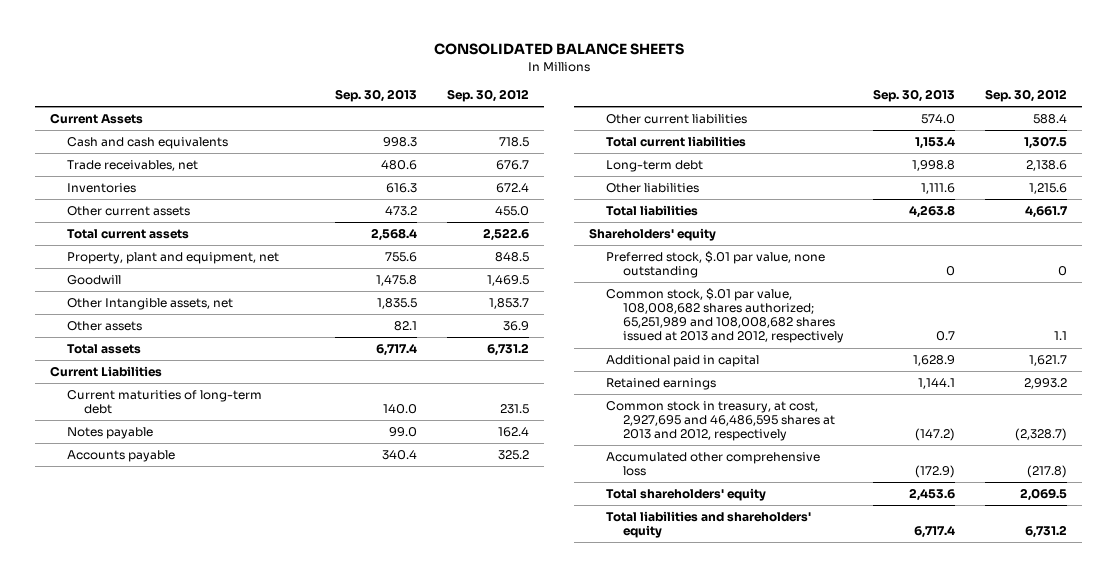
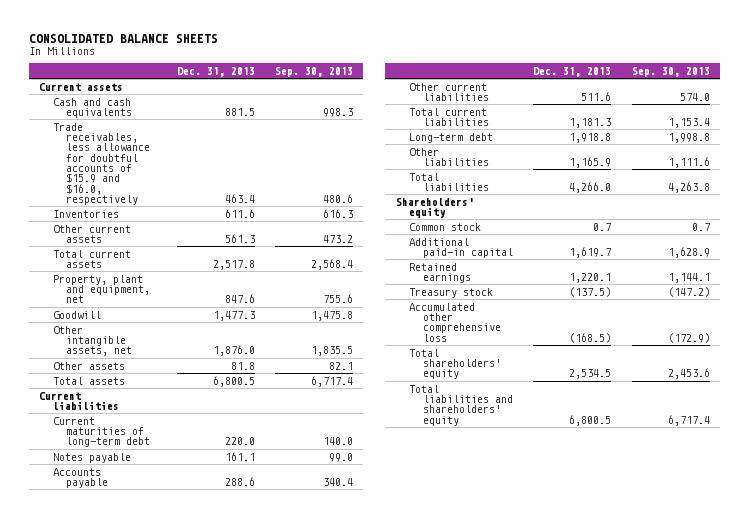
[446,89,529,103] Sep. 30, 2012 -> none
none -> [176,66,255,77] Dec. 31, 2013
[50,113,144,125] Current Assets -> [39,82,124,91] Current assets
[67,160,199,172] Trade receivables, net -> [52,122,151,205] Trade receivables, less allowance for doubtful accounts of $15.9 and $16.0, respectively
[67,298,234,311] Other Intangible assets, net -> [52,325,133,357] Other intangible assets, net
[50,366,163,378] Current Liabilities -> [39,391,119,410] Current liabilities
[605,251,825,279] Preferred stock, $.01 par value, none outstanding -> none
[605,288,844,344] Common stock, $.01 par value, 108,008,682 shares authorized; 65,251,989 and 108,008,682 shares issued at 2013 and 2012, respectively -> [409,222,482,231] Common stock
[605,355,759,368] Additional paid in capital -> [409,237,513,258] Additional paid-in capital
[605,401,835,442] Common stock in treasury, at cost, 2,927,695 and 46,486,595 shares at 2013 and 2012, respectively -> [409,287,494,298] Treasury stock

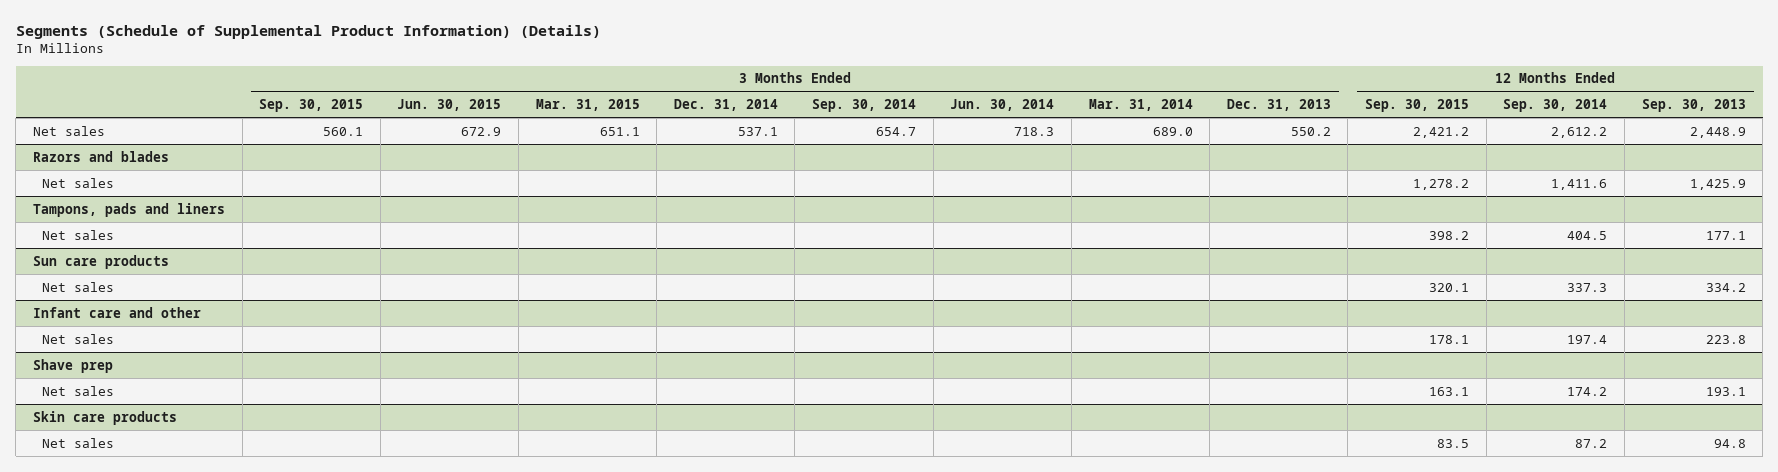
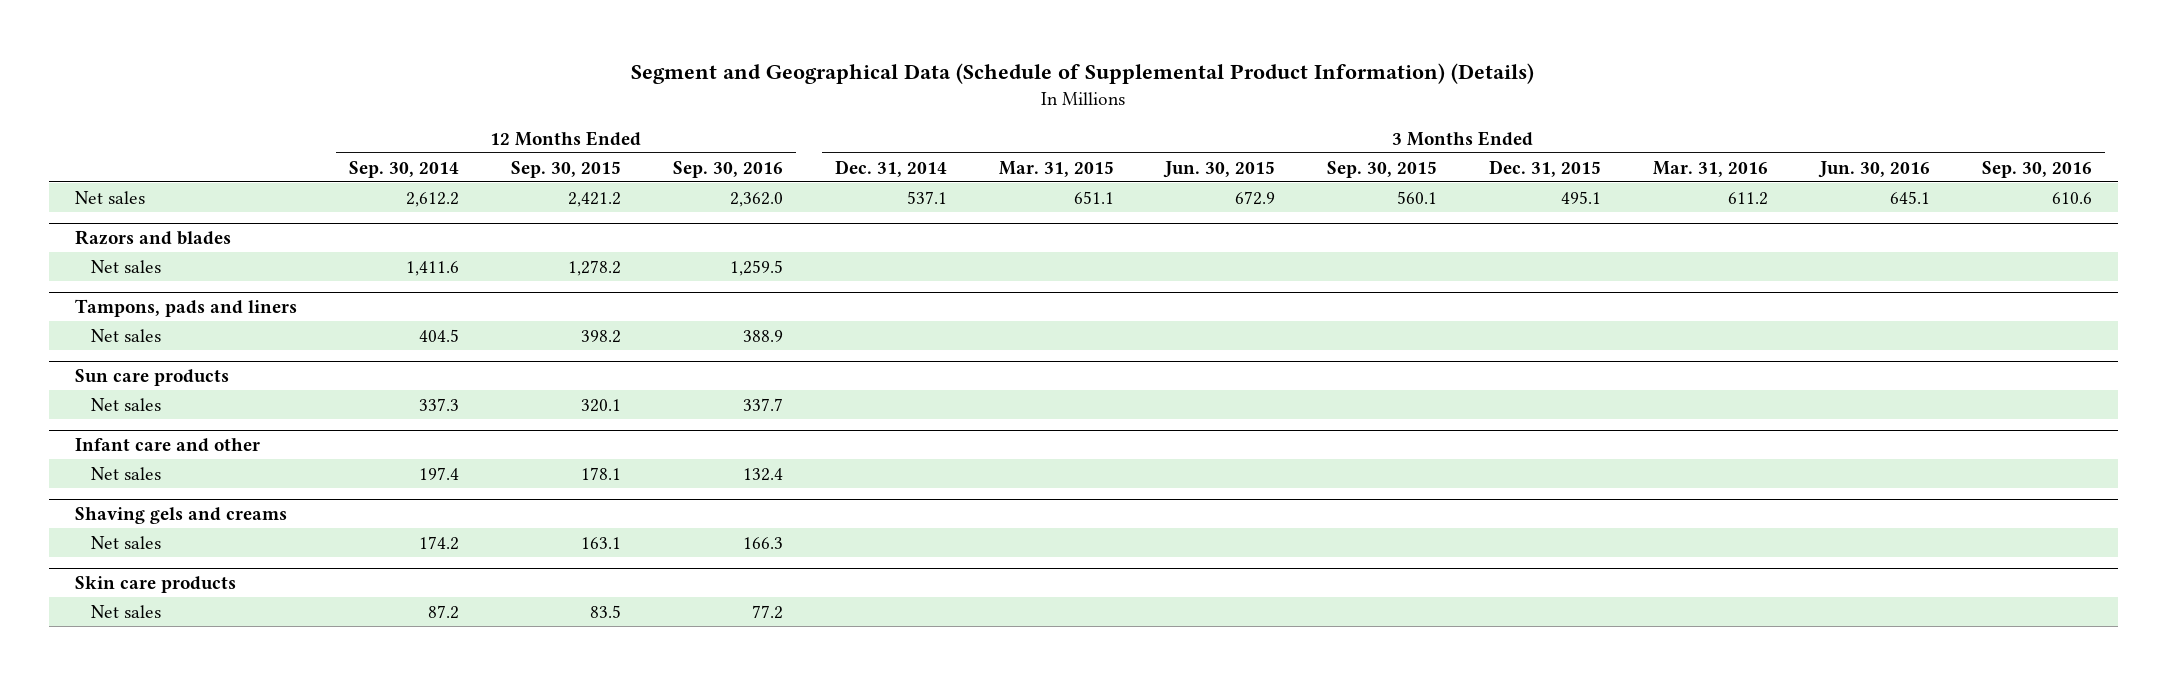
[15,24,601,39] Segments (Schedule of Supplemental Product Information) (Details) -> [631,62,1535,84] Segment and Geographical Data (Schedule of Supplemental Product Information) (Details)
[812,99,917,113] Sep. 30, 2014 -> none
[950,99,1055,112] Jun. 30, 2014 -> none
[1088,99,1193,112] Mar. 31, 2014 -> none
[1226,99,1331,112] Dec. 31, 2013 -> none
[1641,99,1746,113] Sep. 30, 2013 -> none
none -> [672,160,783,178] Sep. 30, 2016
none -> [1489,159,1602,177] Dec. 31, 2015
none -> [1652,160,1768,177] Mar. 31, 2016
none -> [1817,160,1930,178] Jun. 30, 2016
none -> [1981,160,2092,178] Sep. 30, 2016
[32,358,113,373] Shave prep -> [75,506,288,524] Shaving gels and creams

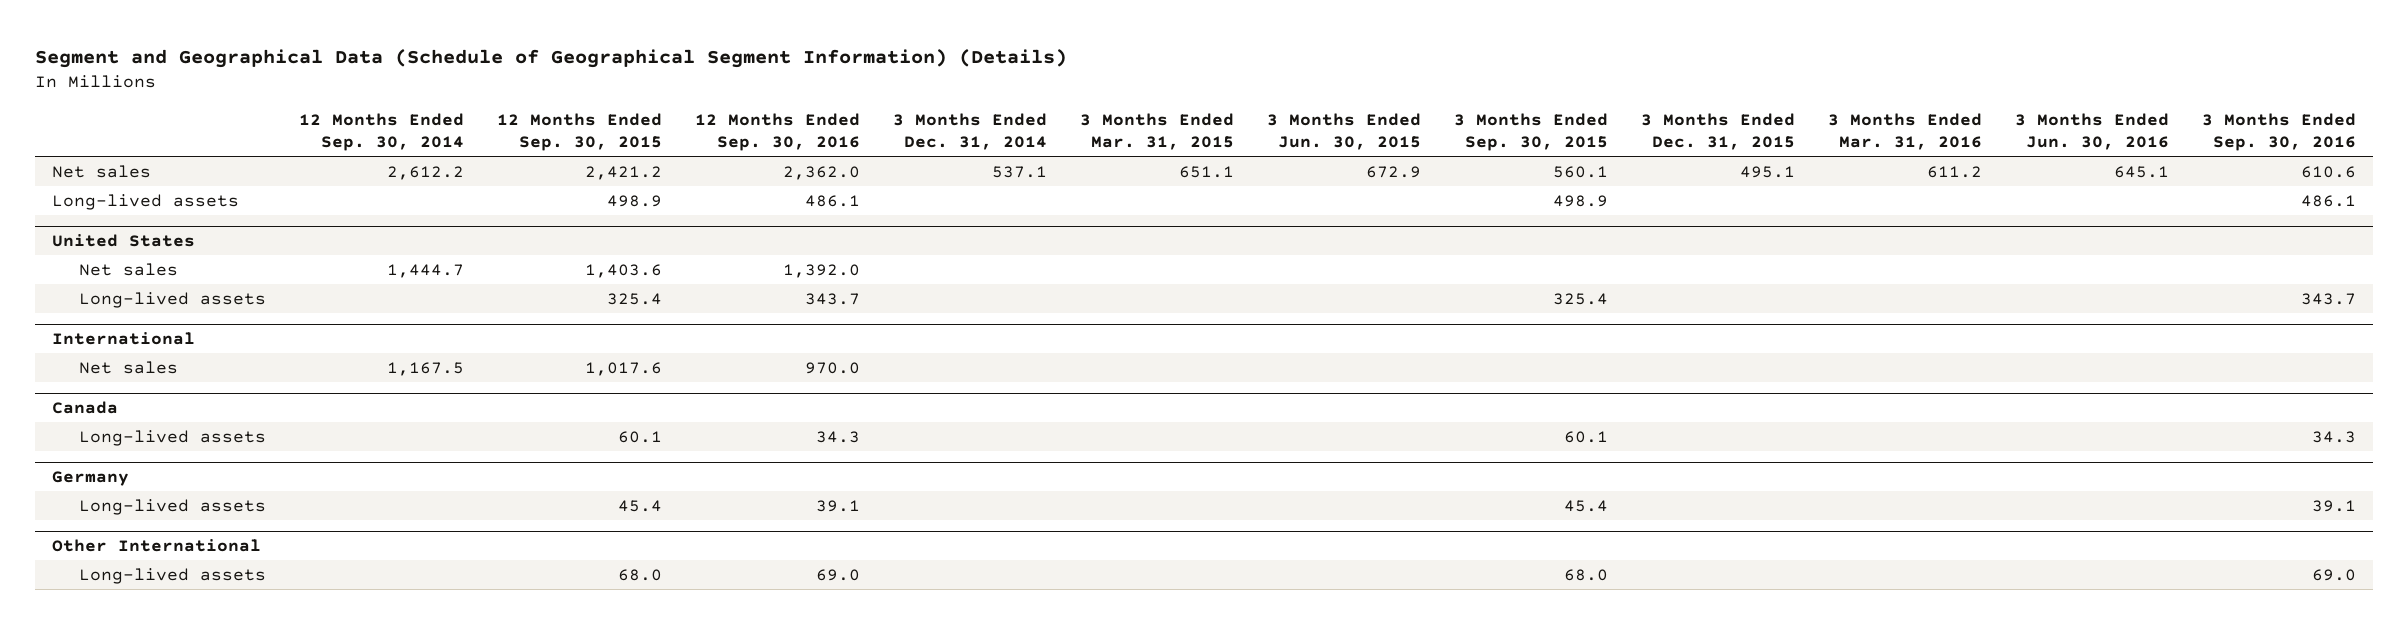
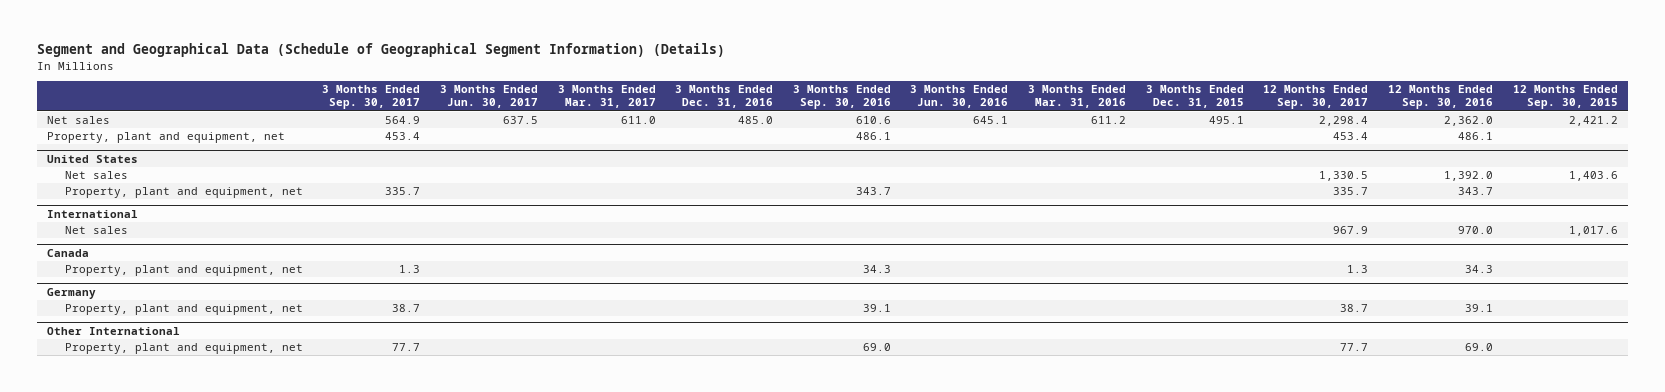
[299,112,465,152] 12 Months Ended Sep. 30, 2014 -> none
[893,112,1048,151] 3 Months Ended Dec. 31, 2014 -> none
[1080,112,1235,151] 3 Months Ended Mar. 31, 2015 -> none
[1267,112,1422,151] 3 Months Ended Jun. 30, 2015 -> none
[1454,112,1609,152] 3 Months Ended Sep. 30, 2015 -> none
none -> [322,84,421,110] 3 Months Ended Sep. 30, 2017
none -> [439,84,538,109] 3 Months Ended Jun. 30, 2017
none -> [557,84,656,109] 3 Months Ended Mar. 31, 2017
none -> [675,84,774,109] 3 Months Ended Dec. 31, 2016
none -> [1263,84,1369,110] 12 Months Ended Sep. 30, 2017
[51,193,239,210] Long-lived assets -> none
none -> [46,132,285,144] Property, plant and equipment, net
[79,291,267,308] Long-lived assets -> none
none -> [64,187,303,199] Property, plant and equipment, net
[79,429,267,446] Long-lived assets -> none
none -> [64,265,303,277] Property, plant and equipment, net
[79,498,267,515] Long-lived assets -> none
none -> [64,304,303,316] Property, plant and equipment, net
[79,567,267,584] Long-lived assets -> none
none -> [64,343,303,355] Property, plant and equipment, net

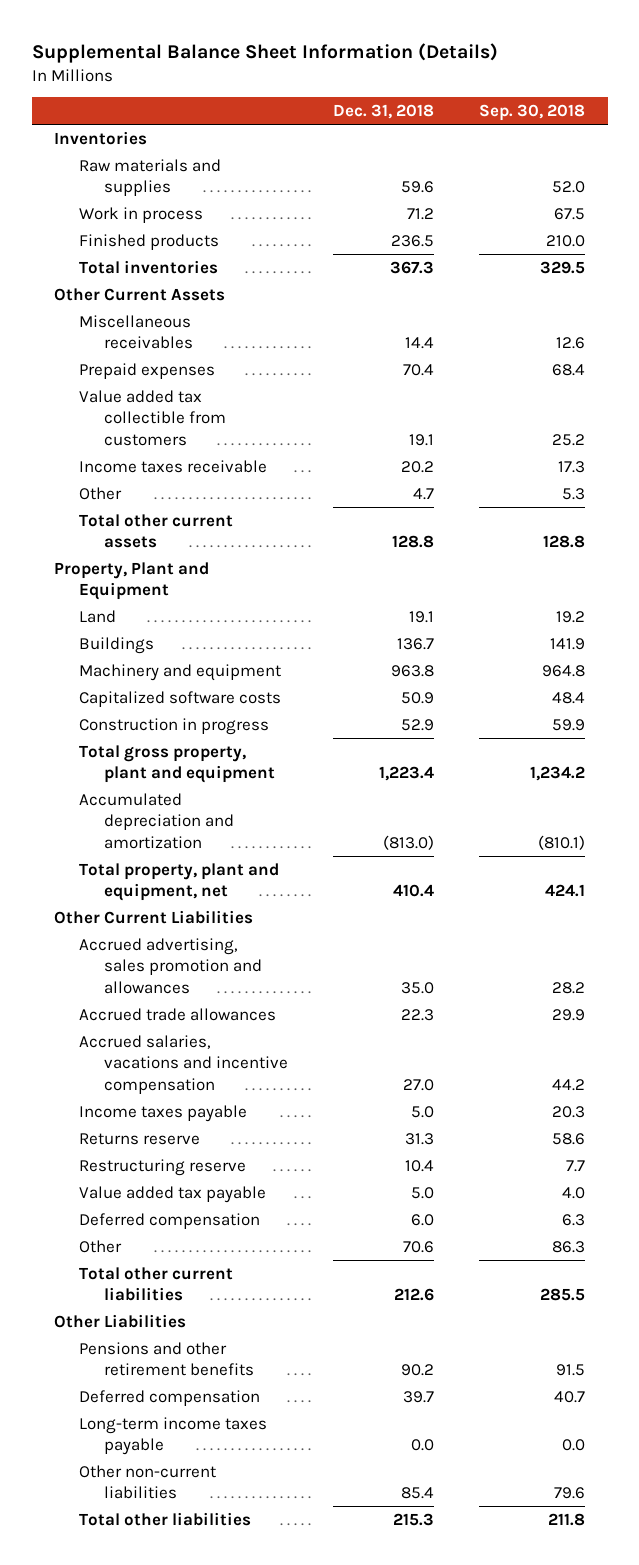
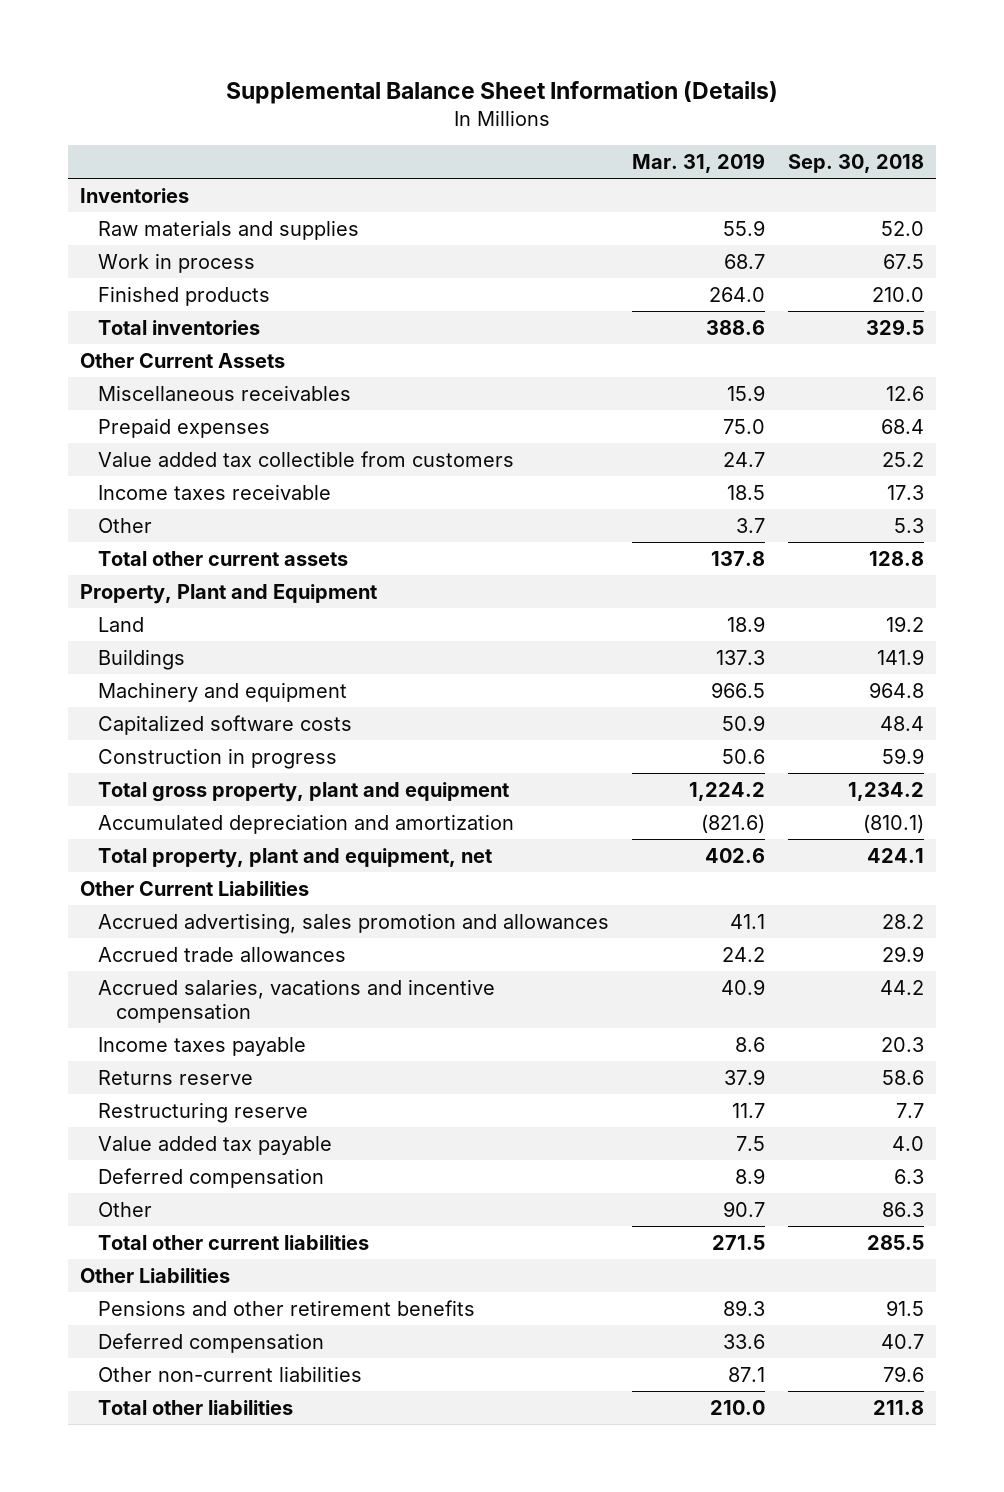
[333,104,435,120] Dec. 31, 2018 -> none
none -> [632,153,766,174] Mar. 31, 2019
[79,1416,268,1456] Long-term income taxes payable -> none

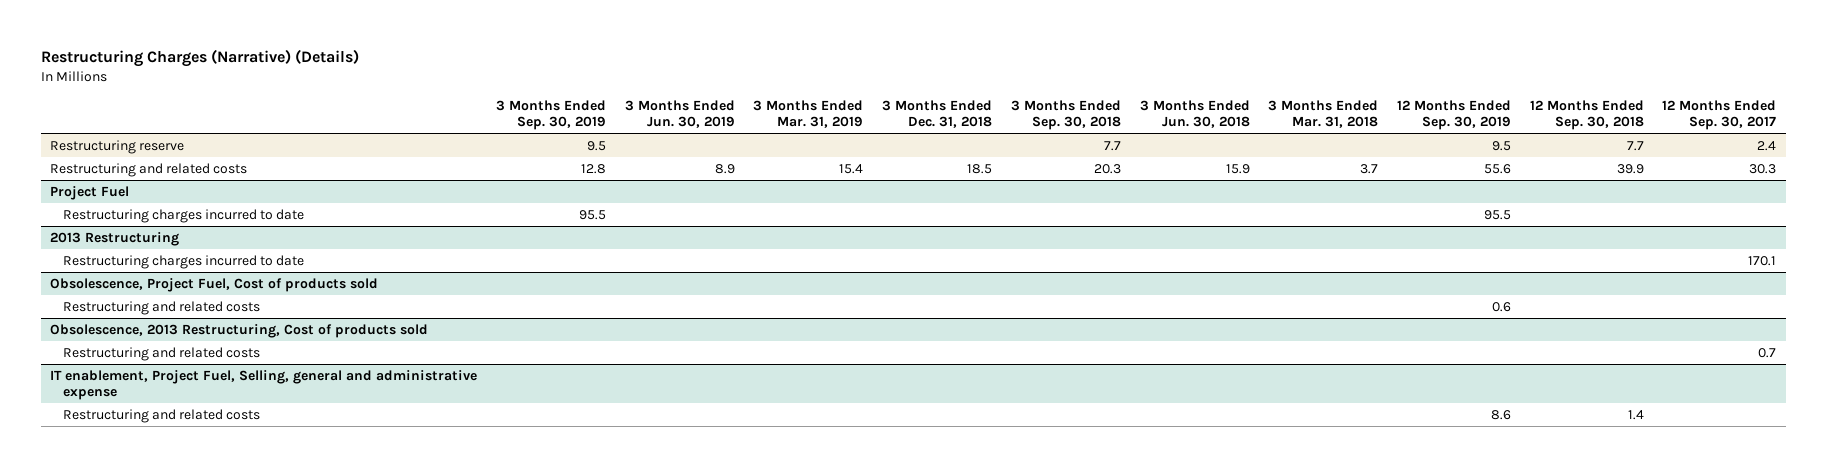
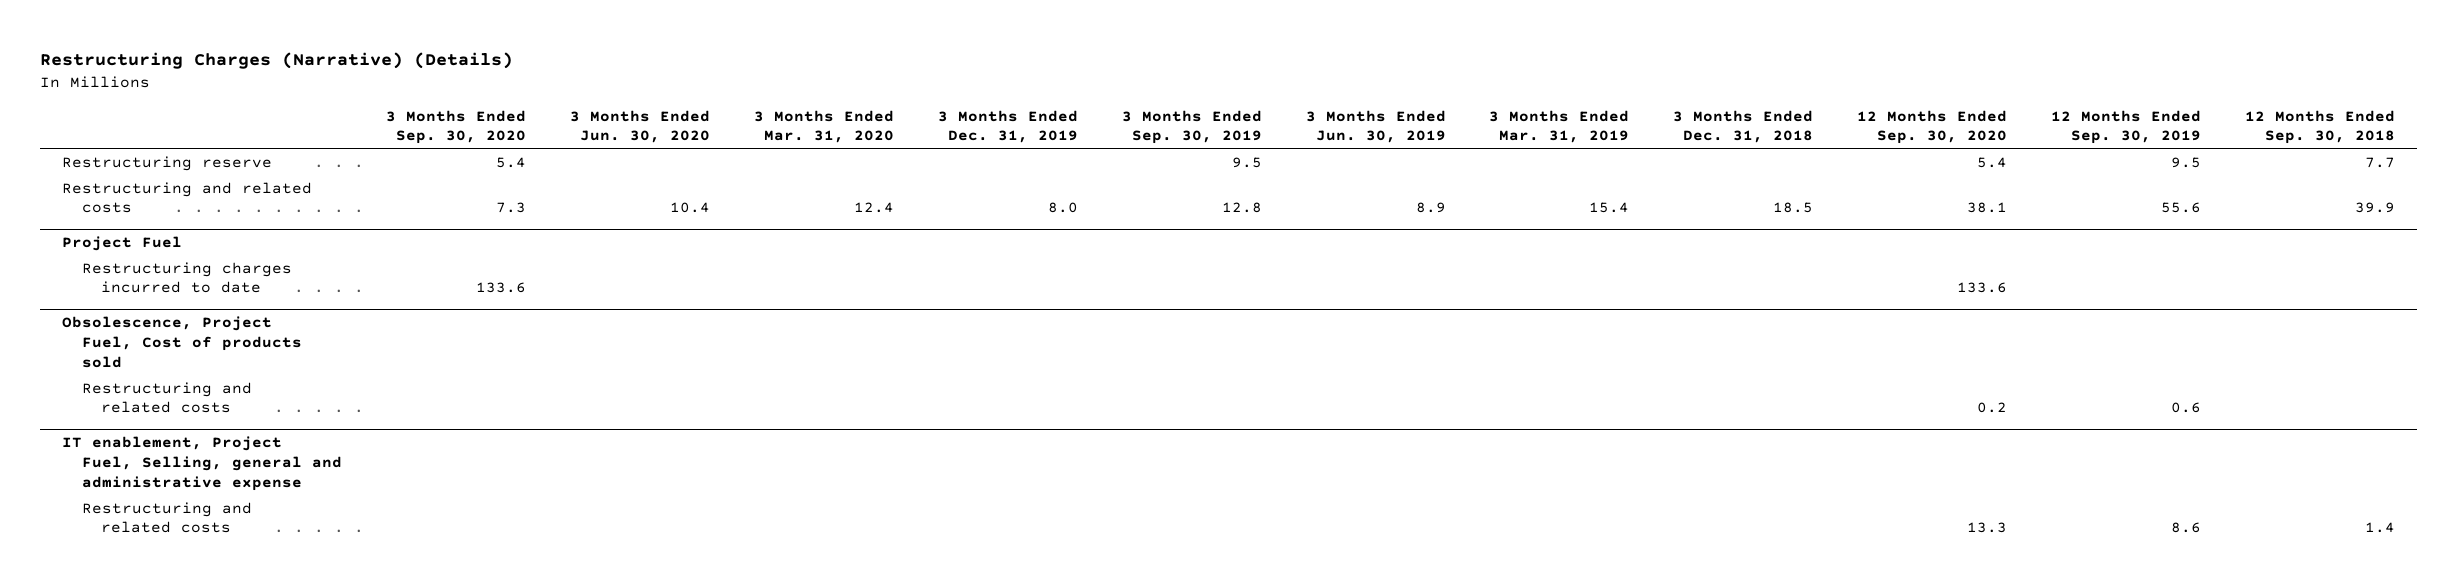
[1010,100,1121,131] 3 Months Ended Sep. 30, 2018 -> none
[1139,100,1250,129] 3 Months Ended Jun. 30, 2018 -> none
[1268,100,1379,129] 3 Months Ended Mar. 31, 2018 -> none
[1662,100,1777,131] 12 Months Ended Sep. 30, 2017 -> none
none -> [385,109,526,145] 3 Months Ended Sep. 30, 2020
none -> [569,109,710,144] 3 Months Ended Jun. 30, 2020
none -> [753,109,894,144] 3 Months Ended Mar. 31, 2020
none -> [937,109,1078,144] 3 Months Ended Dec. 31, 2019
none -> [1857,109,2008,145] 12 Months Ended Sep. 30, 2020
[62,208,304,223] Restructuring charges incurred to date -> none
[50,231,180,246] 2013 Restructuring -> none
[50,323,429,338] Obsolescence, 2013 Restructuring, Cost of products sold -> none
[62,346,260,361] Restructuring and related costs -> none

